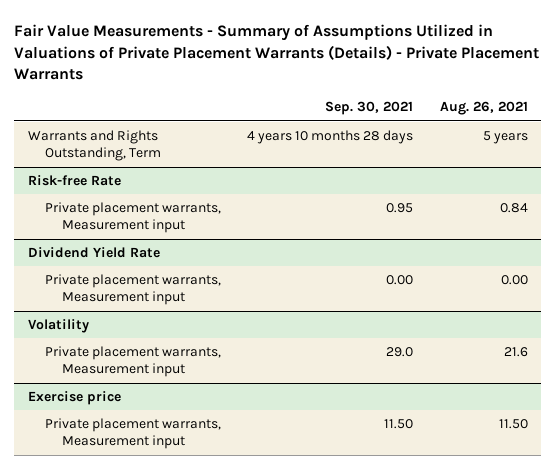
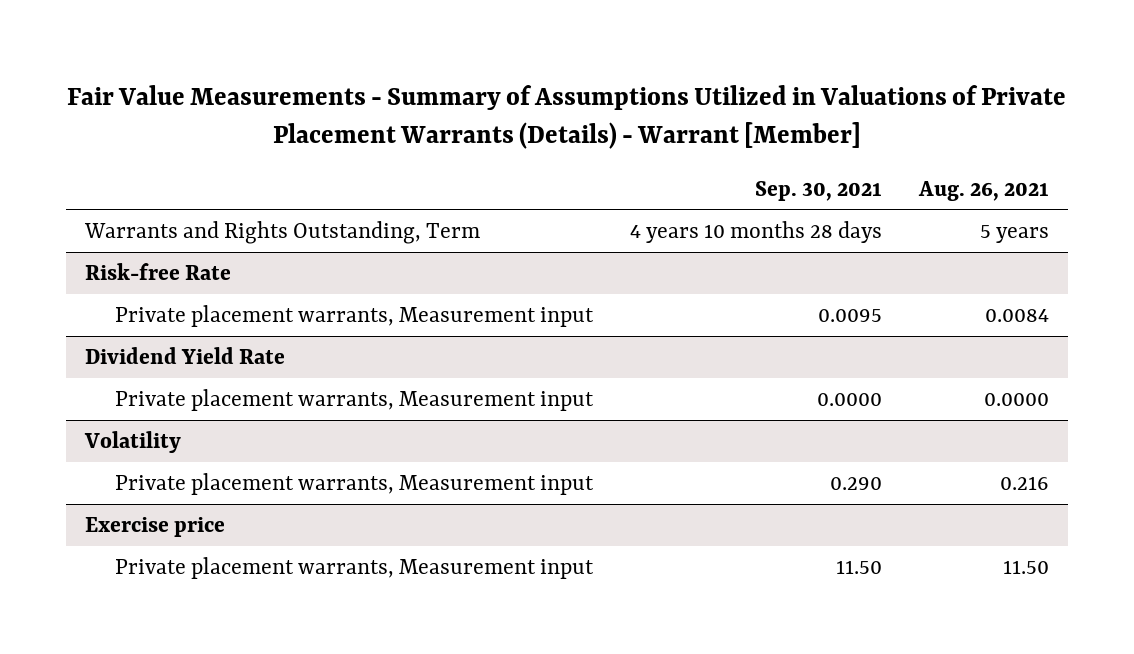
[14,24,540,81] Fair Value Measurements - Summary of Assumptions Utilized in Valuations of Private Placement Warrants (Details) - Private Placement Warrants -> [66,84,1066,150] Fair Value Measurements - Summary of Assumptions Utilized in Valuations of Private Placement Warrants (Details) - Warrant [Member]
[386,203,414,214] 0.95 -> [818,308,883,322] 0.0095
[499,203,528,214] 0.84 -> [985,308,1050,322] 0.0084
[386,275,414,286] 0.00 -> [817,392,883,406] 0.0000
[500,275,528,286] 0.00 -> [984,392,1050,406] 0.0000
[386,347,414,358] 29.0 -> [830,476,883,490] 0.290
[503,347,528,358] 21.6 -> [1000,475,1050,490] 0.216

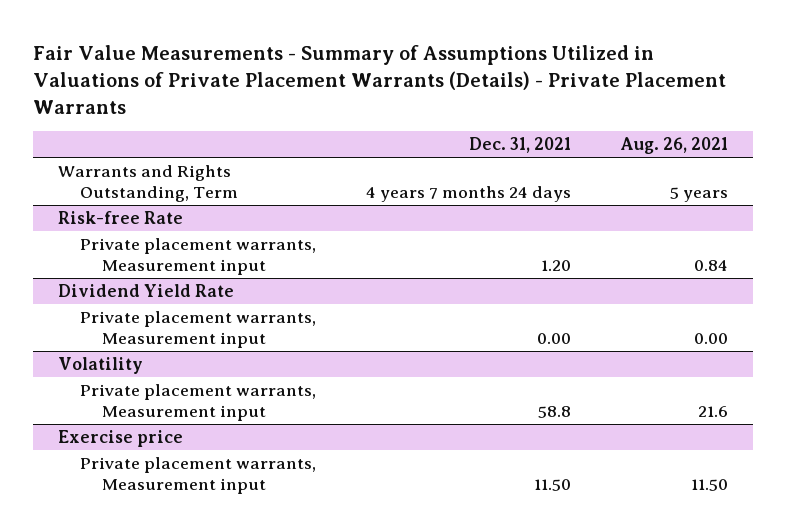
[66,84,1066,150] Fair Value Measurements - Summary of Assumptions Utilized in Valuations of Private Placement Warrants (Details) - Warrant [Member] -> [32,44,726,114] Fair Value Measurements - Summary of Assumptions Utilized in Valuations of Private Placement Warrants (Details) - Private Placement Warrants
[755,180,883,201] Sep. 30, 2021 -> none
none -> [468,137,571,154] Dec. 31, 2021
[985,308,1050,322] 0.0084 -> [693,260,728,272] 0.84
[984,392,1050,406] 0.0000 -> [693,333,728,345] 0.00
[1000,475,1050,490] 0.216 -> [697,406,728,418] 21.6

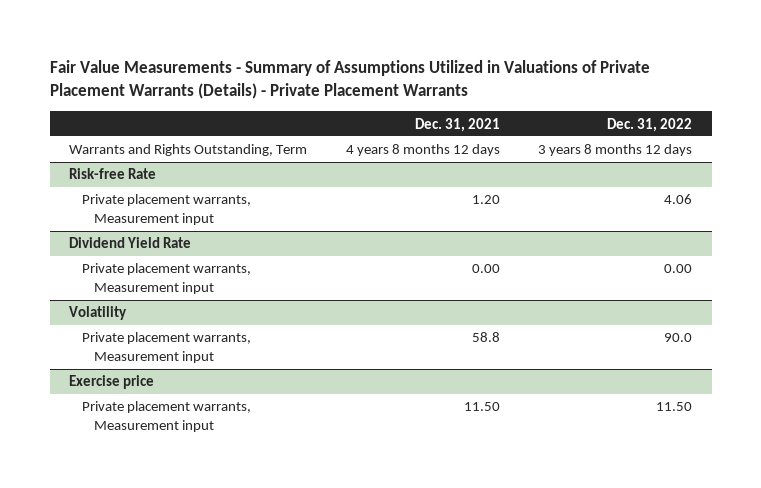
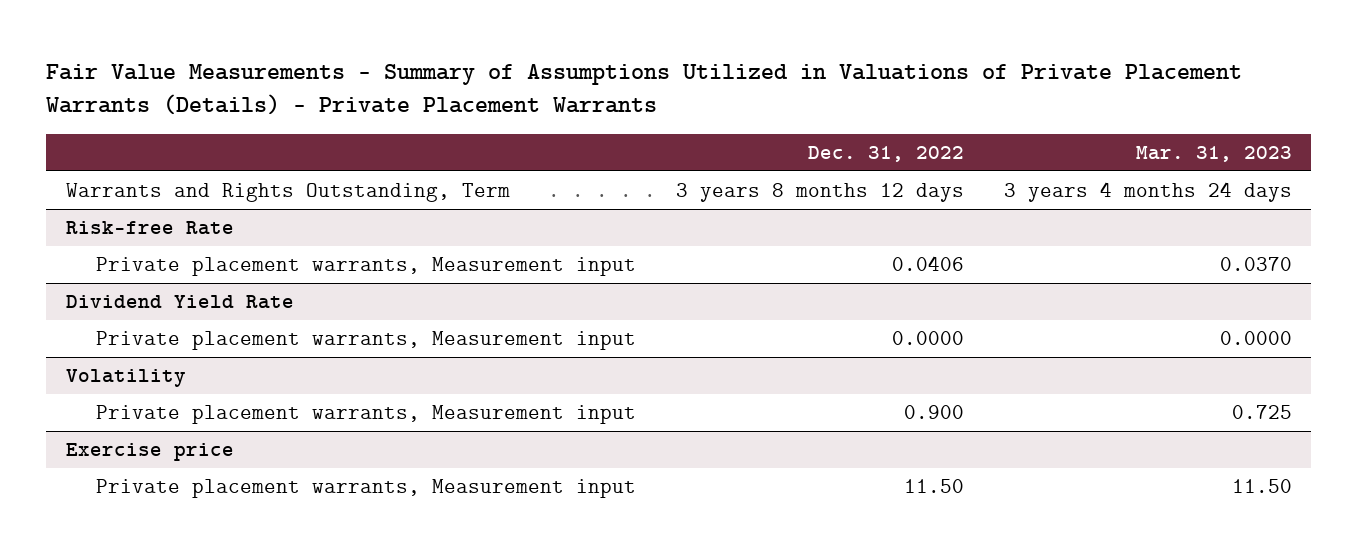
[414,117,500,132] Dec. 31, 2021 -> none
none -> [1135,145,1292,162] Mar. 31, 2023
[664,194,693,205] 4.06 -> [891,256,964,272] 0.0406
[664,264,693,274] 0.00 -> [891,331,964,346] 0.0000
[664,333,693,343] 90.0 -> [903,405,964,420] 0.900

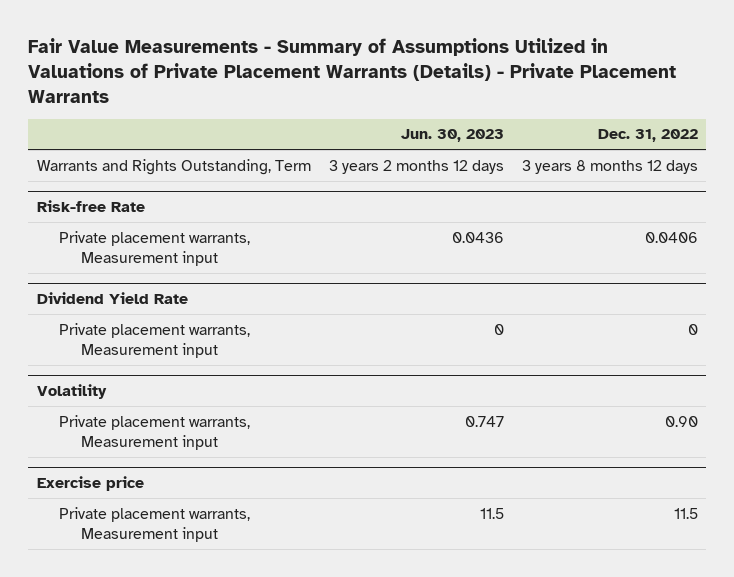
[1135,145,1292,162] Mar. 31, 2023 -> none
none -> [400,129,504,143] Jun. 30, 2023
[891,331,964,346] 0.0000 -> [687,323,698,335] 0
[903,405,964,420] 0.900 -> [664,415,698,427] 0.90
[903,479,964,494] 11.50 -> [673,507,698,519] 11.5

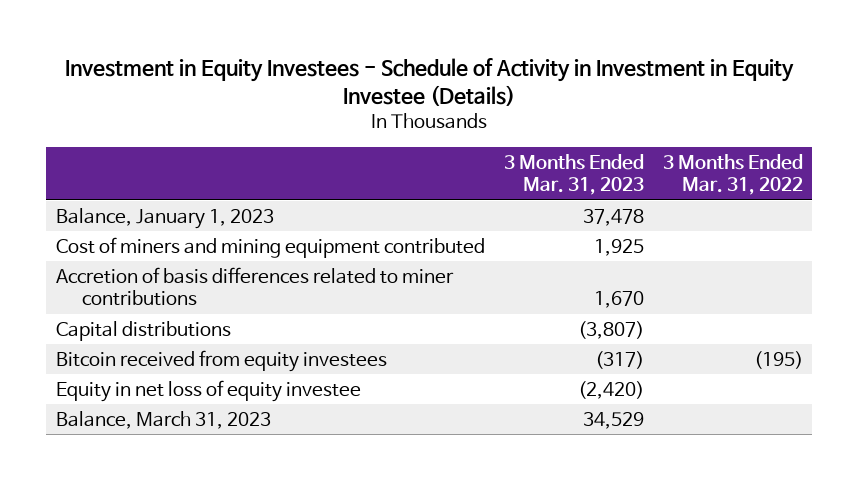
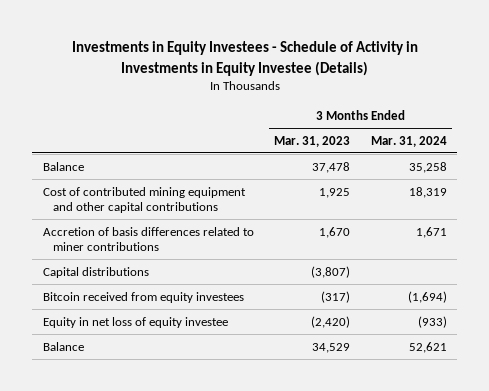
[65,57,795,107] Investment in Equity Investees - Schedule of Activity in Investment in Equity Investee (Details) -> [71,41,418,76] Investments in Equity Investees - Schedule of Activity in Investments in Equity Investee (Details)
[662,153,803,196] 3 Months Ended Mar. 31, 2022 -> none
none -> [370,135,447,147] Mar. 31, 2024
[55,207,274,229] Balance, January 1, 2023 -> [42,161,84,171] Balance
[55,236,485,258] Cost of miners and mining equipment contributed -> [42,186,246,214] Cost of contributed mining equipment and other capital contributions
[55,410,271,429] Balance, March 31, 2023 -> [42,341,84,351] Balance

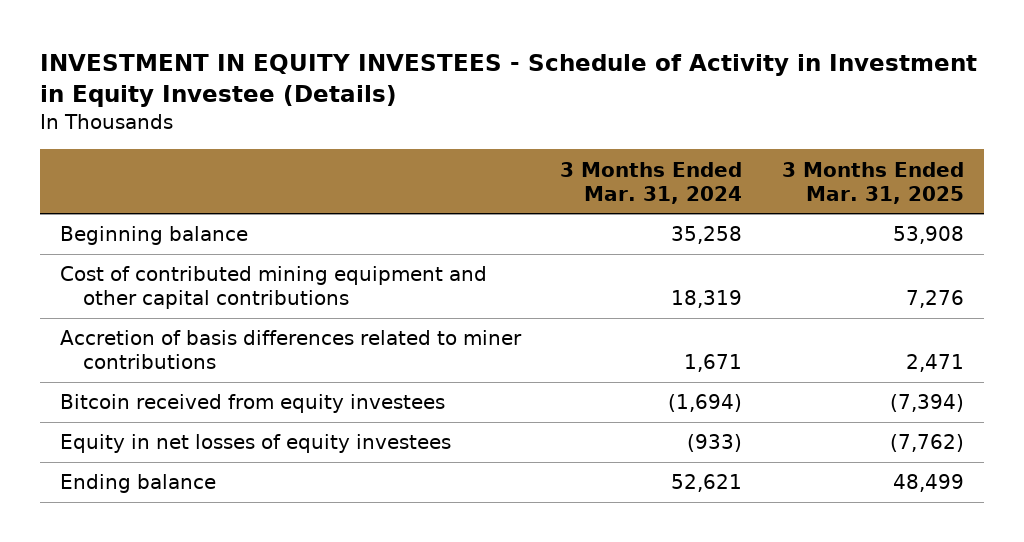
[71,41,418,76] Investments in Equity Investees - Schedule of Activity in Investments in Equity Investee (Details) -> [39,53,977,108] INVESTMENT IN EQUITY INVESTEES - Schedule of Activity in Investment in Equity Investee (Details)
[274,135,351,147] Mar. 31, 2023 -> none
none -> [782,161,965,204] 3 Months Ended Mar. 31, 2025
[42,161,84,171] Balance -> [59,226,248,246] Beginning balance
[42,266,149,278] Capital distributions -> none
[42,316,228,328] Equity in net loss of equity investee -> [59,434,451,454] Equity in net losses of equity investees
[42,341,84,351] Balance -> [59,474,216,494] Ending balance

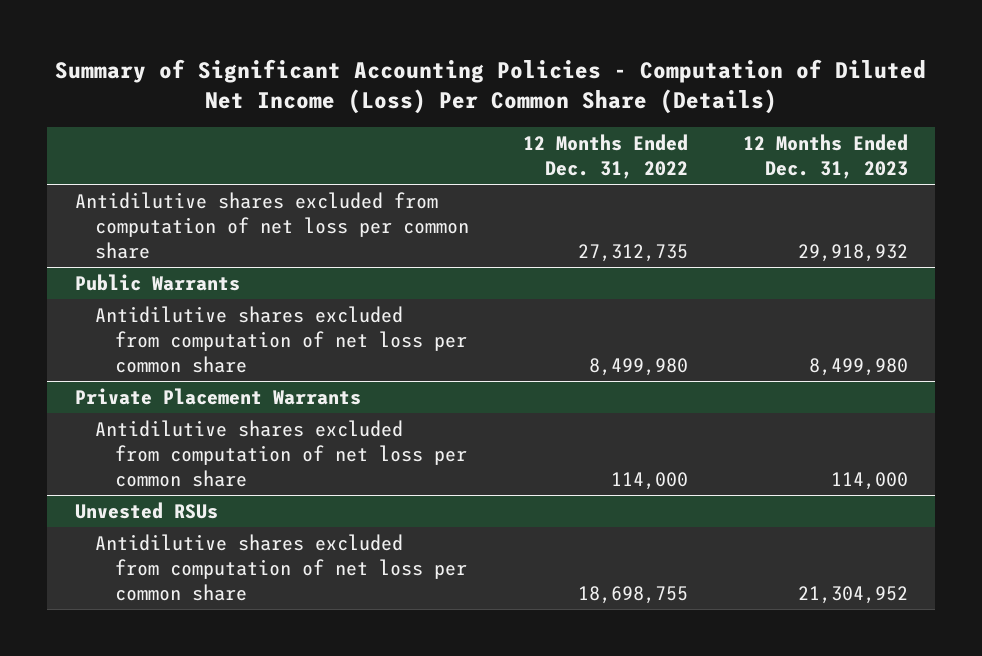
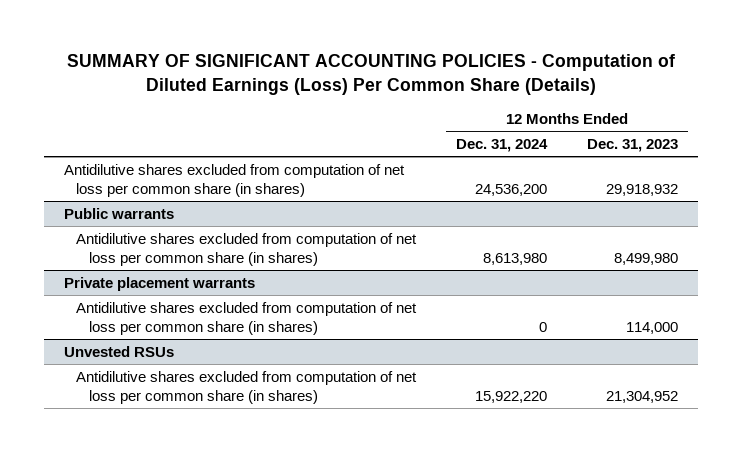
[55,58,927,114] Summary of Significant Accounting Policies - Computation of Diluted Net Income (Loss) Per Common Share (Details) -> [67,54,676,95] SUMMARY OF SIGNIFICANT ACCOUNTING POLICIES - Computation of Diluted Earnings (Loss) Per Common Share (Details)
[523,133,689,179] 12 Months Ended Dec. 31, 2022 -> none
none -> [456,138,549,152] Dec. 31, 2024
[74,191,469,259] Antidilutive shares excluded from computation of net loss per common share -> [64,163,406,197] Antidilutive shares excluded from computation of net loss per common share (in shares)
[74,273,240,291] Public Warrants -> [64,207,175,219] Public warrants
[94,305,468,373] Antidilutive shares excluded from computation of net loss per common share -> [76,232,418,266] Antidilutive shares excluded from computation of net loss per common share (in shares)
[74,387,361,405] Private Placement Warrants -> [64,276,256,291] Private placement warrants
[94,419,468,487] Antidilutive shares excluded from computation of net loss per common share -> [76,301,418,335] Antidilutive shares excluded from computation of net loss per common share (in shares)
[94,533,468,601] Antidilutive shares excluded from computation of net loss per common share -> [76,370,418,404] Antidilutive shares excluded from computation of net loss per common share (in shares)

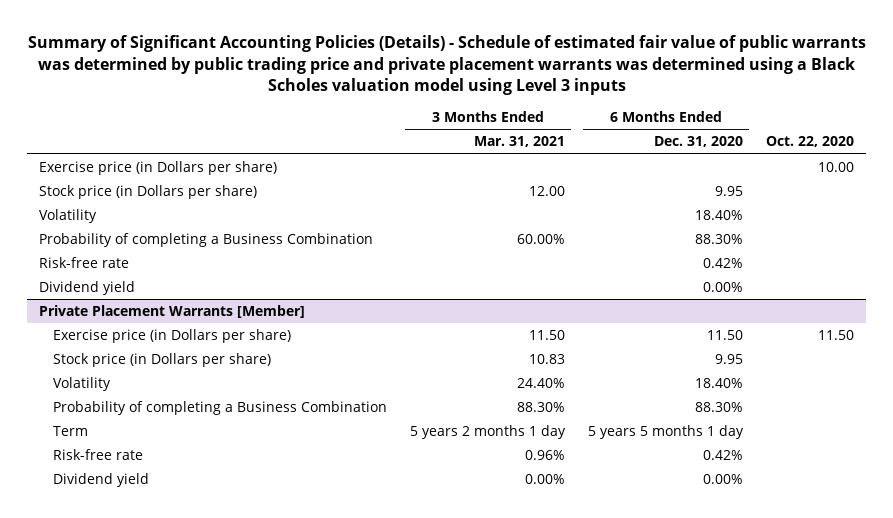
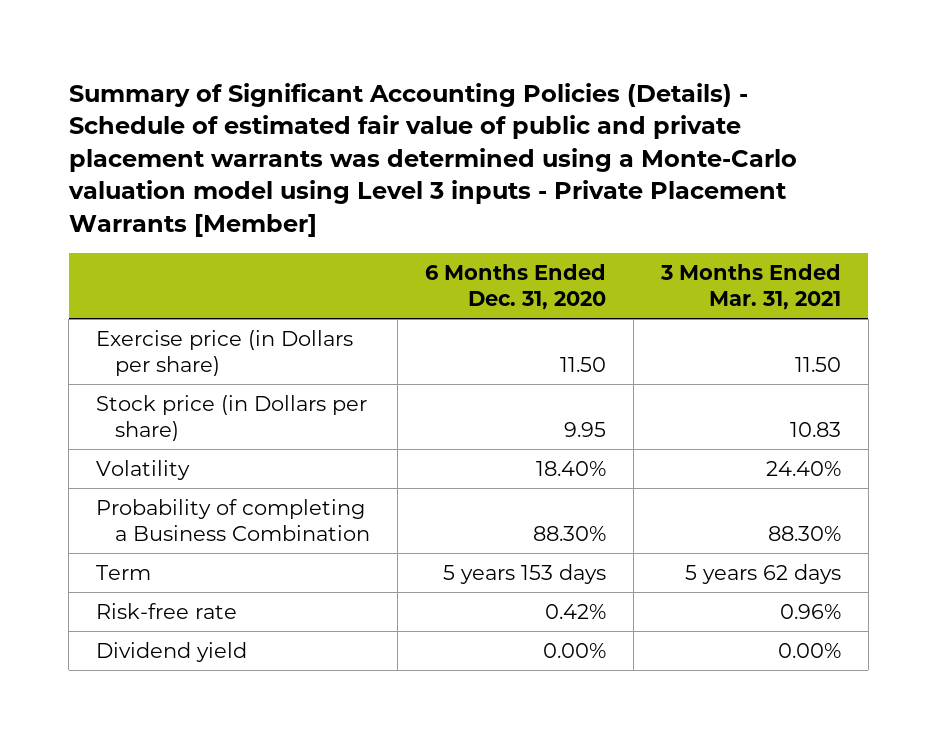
[27,35,866,96] Summary of Significant Accounting Policies (Details) - Schedule of estimated fair value of public warrants was determined by public trading price and private placement warrants was determined using a Black Scholes valuation model using Level 3 inputs -> [67,82,797,237] Summary of Significant Accounting Policies (Details) - Schedule of estimated fair value of public and private placement warrants was determined using a Monte-Carlo valuation model using Level 3 inputs - Private Placement Warrants [Member]
[766,136,855,148] Oct. 22, 2020 -> none
[38,161,277,176] Exercise price (in Dollars per share) -> none
[38,185,257,200] Stock price (in Dollars per share) -> none
[38,209,97,224] Volatility -> none
[38,233,373,248] Probability of completing a Business Combination -> none
[38,257,129,269] Risk-free rate -> none
[38,281,135,296] Dividend yield -> none
[38,305,305,319] Private Placement Warrants [Member] -> none
[410,425,567,440] 5 years 2 months 1 day -> [684,563,841,584] 5 years 62 days
[588,425,745,440] 5 years 5 months 1 day -> [442,563,606,584] 5 years 153 days

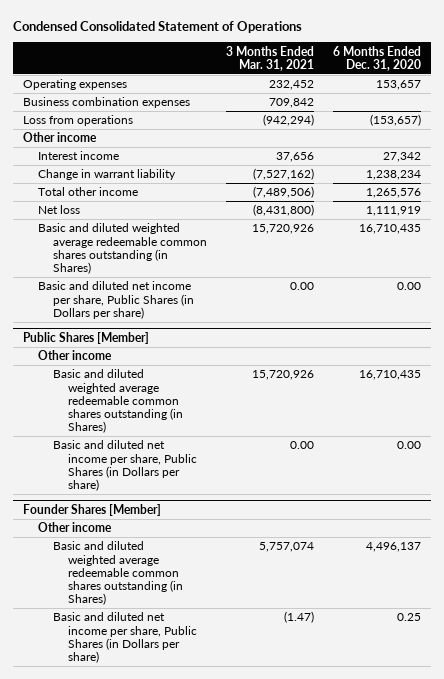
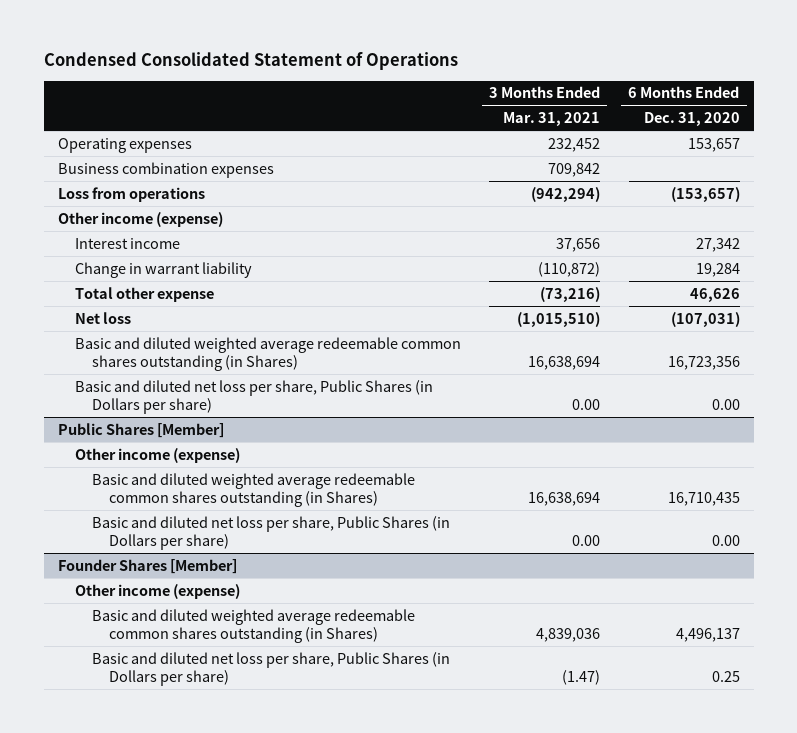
[22,132,97,143] Other income -> [57,211,223,227] Other income (expense)
[253,168,315,181] (7,527,162) -> [538,261,601,277] (110,872)
[366,170,422,181] 1,238,234 -> [695,262,740,277] 19,284
[37,187,138,197] Total other income -> [75,286,215,302] Total other expense
[253,186,315,199] (7,489,506) -> [540,286,601,302] (73,216)
[366,188,422,199] 1,265,576 -> [689,287,740,302] 46,626
[253,204,315,217] (8,431,800) -> [517,311,601,327] (1,015,510)
[366,206,422,217] 1,111,919 -> [670,311,740,327] (107,031)
[252,224,315,235] 15,720,926 -> [528,356,601,371] 16,638,694
[359,224,422,235] 16,710,435 -> [667,356,740,371] 16,723,356
[37,281,194,319] Basic and diluted net income per share, Public Shares (in Dollars per share) -> [75,379,434,415] Basic and diluted net loss per share, Public Shares (in Dollars per share)
[37,350,112,361] Other income -> [75,447,241,463] Other income (expense)
[252,370,315,381] 15,720,926 -> [528,492,601,507] 16,638,694
[52,440,198,491] Basic and diluted net income per share, Public Shares (in Dollars per share) -> [92,515,451,551] Basic and diluted net loss per share, Public Shares (in Dollars per share)
[37,522,112,533] Other income -> [75,583,241,599] Other income (expense)
[259,542,315,553] 5,757,074 -> [536,628,601,643] 4,839,036
[52,612,198,663] Basic and diluted net income per share, Public Shares (in Dollars per share) -> [92,651,451,687] Basic and diluted net loss per share, Public Shares (in Dollars per share)

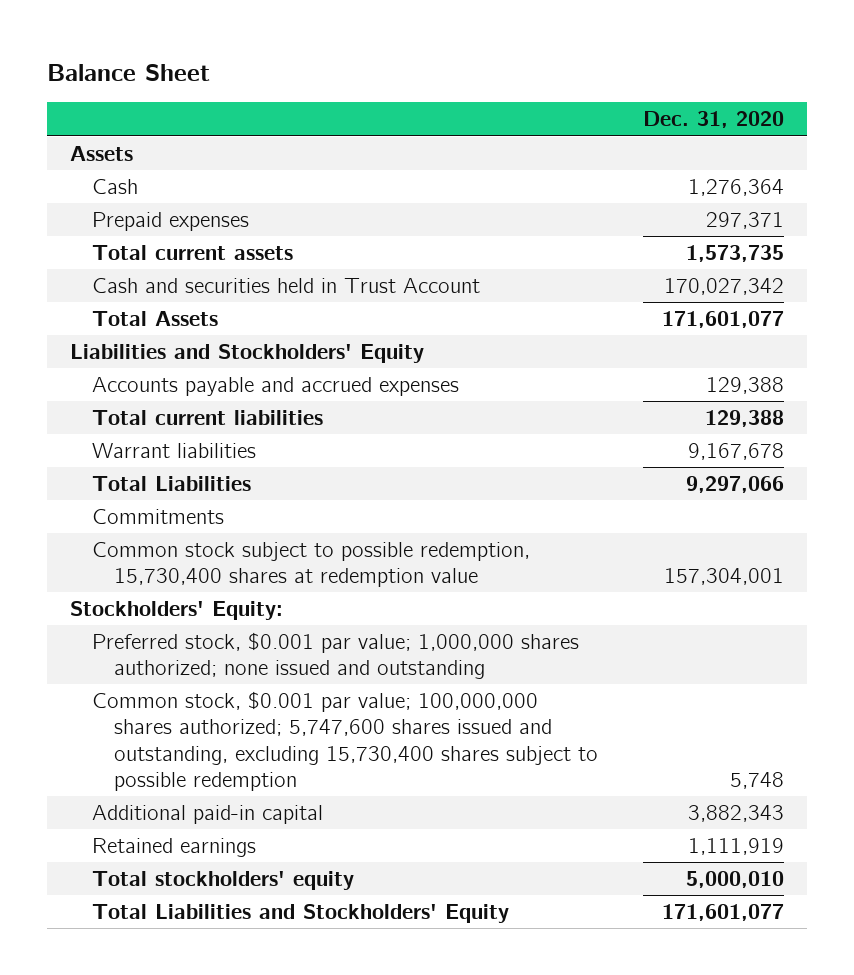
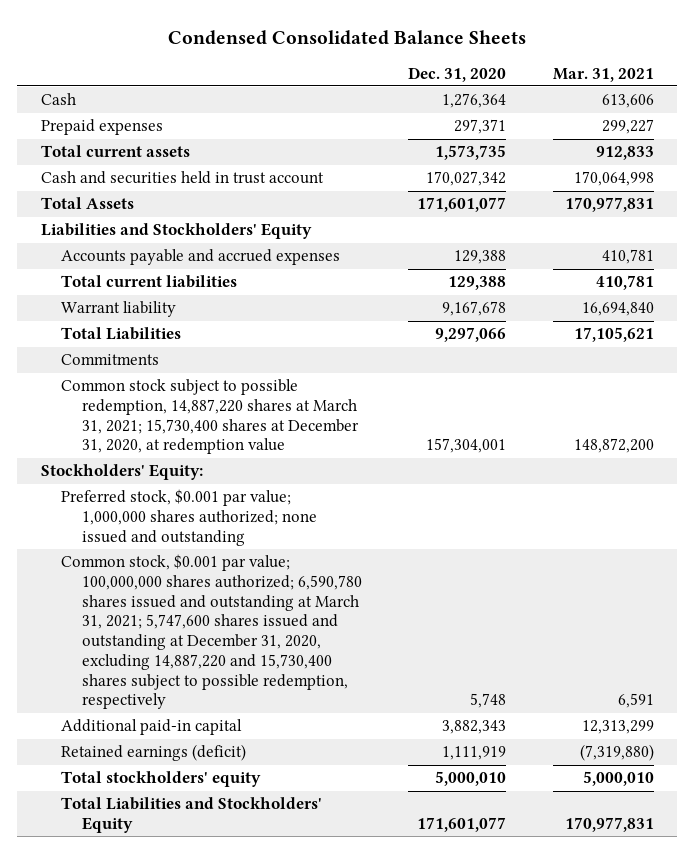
[47,63,211,81] Balance Sheet -> [168,29,527,45] Condensed Consolidated Balance Sheets
none -> [552,67,654,82] Mar. 31, 2021
[70,146,134,162] Assets -> none
[91,278,480,294] Cash and securities held in Trust Account -> [40,171,324,185] Cash and securities held in trust account
[91,443,256,459] Warrant liabilities -> [61,301,177,318] Warrant liability
[91,542,530,588] Common stock subject to possible redemption, 15,730,400 shares at redemption value -> [61,379,359,455] Common stock subject to possible redemption, 14,887,220 shares at March 31, 2021; 15,730,400 shares at December 31, 2020, at redemption value
[91,691,598,791] Common stock, $0.001 par value; 100,000,000 shares authorized; 5,747,600 shares issued and outstanding, excluding 15,730,400 shares subject to possible redemption -> [61,554,362,710] Common stock, $0.001 par value; 100,000,000 shares authorized; 6,590,780 shares issued and outstanding at March 31, 2021; 5,747,600 shares issued and outstanding at December 31, 2020, excluding 14,887,220 and 15,730,400 shares subject to possible redemption, respectively
[91,838,256,858] Retained earnings -> [61,744,247,762] Retained earnings (deficit)

